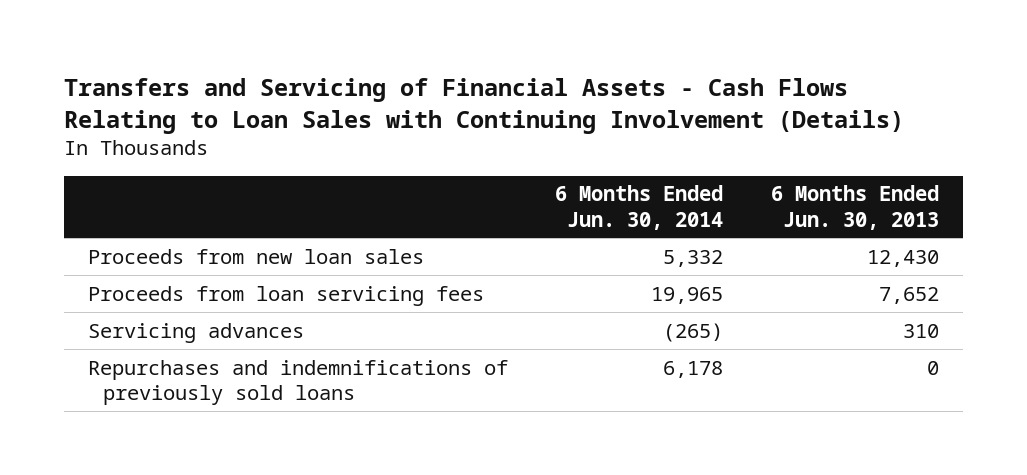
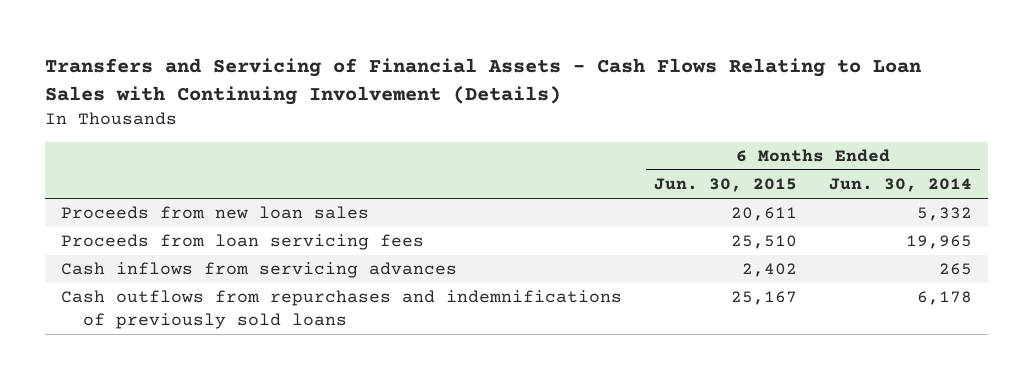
[770,185,939,230] 6 Months Ended Jun. 30, 2013 -> none
none -> [653,178,797,193] Jun. 30, 2015
[87,322,304,343] Servicing advances -> [60,262,457,279] Cash inflows from servicing advances
[663,322,724,342] (265) -> [938,263,972,276] 265
[87,359,508,405] Repurchases and indemnifications of previously sold loans -> [60,290,622,329] Cash outflows from repurchases and indemnifications of previously sold loans

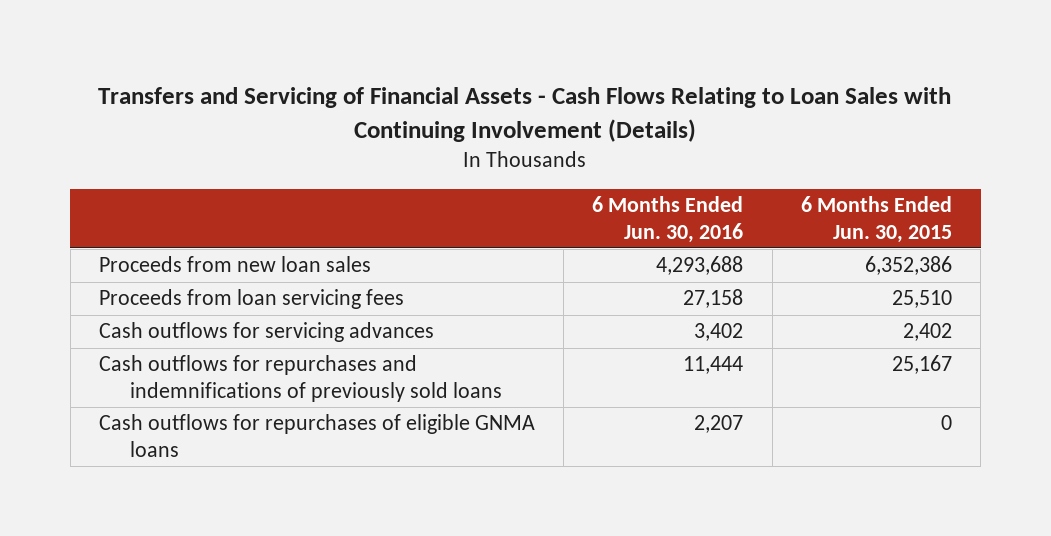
[828,178,972,193] Jun. 30, 2014 -> none
none -> [592,195,744,243] 6 Months Ended Jun. 30, 2016
[730,207,797,222] 20,611 -> [864,256,952,276] 6,352,386
[60,262,457,279] Cash inflows from servicing advances -> [99,322,435,343] Cash outflows for servicing advances
[60,290,622,329] Cash outflows from repurchases and indemnifications of previously sold loans -> [99,355,503,403] Cash outflows for repurchases and indemnifications of previously sold loans
none -> [99,414,536,458] Cash outflows for repurchases of eligible GNMA loans

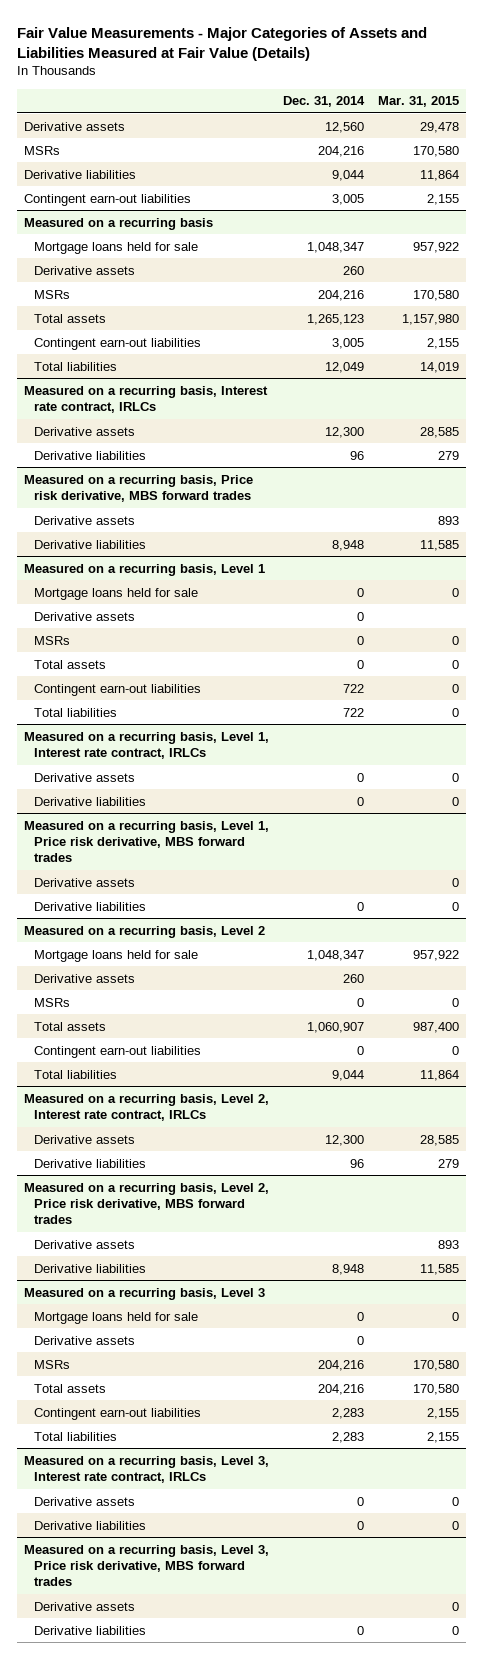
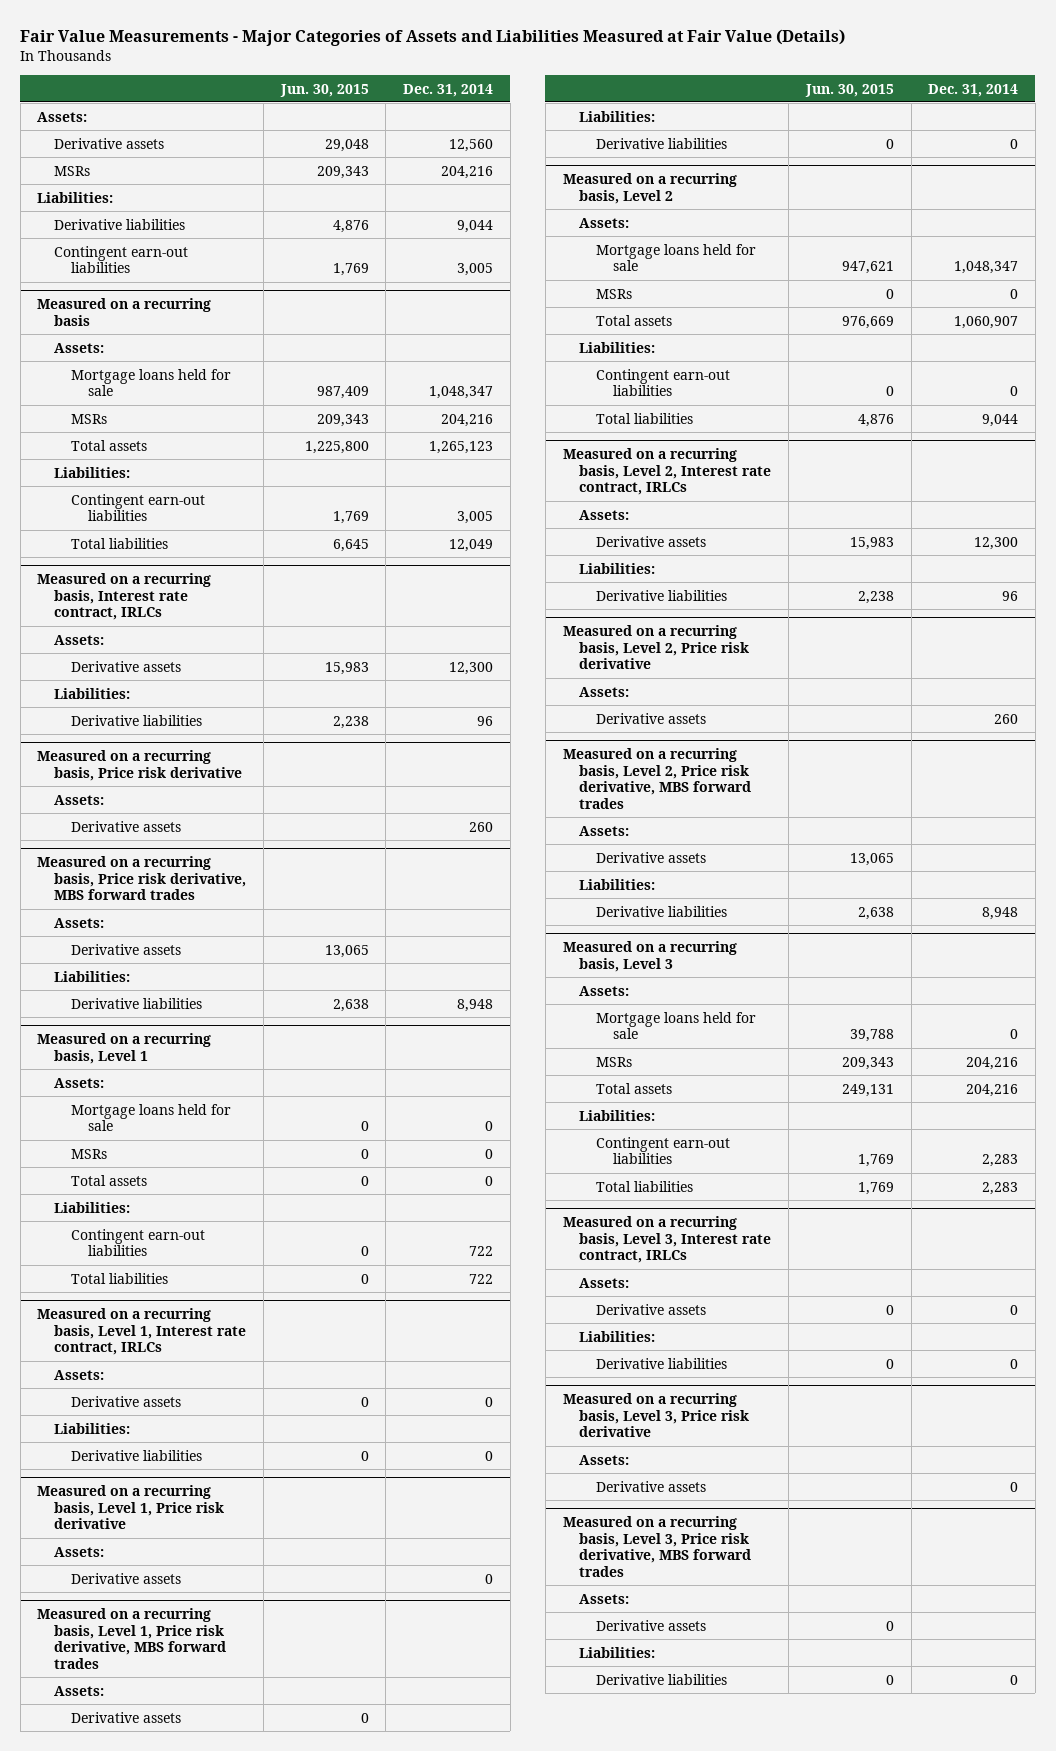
[378,96,460,108] Mar. 31, 2015 -> none
none -> [279,83,369,97] Jun. 30, 2015
none -> [37,111,88,122] Assets:
none -> [37,191,114,203] Liabilities:
none -> [54,342,105,353] Assets:
[34,265,136,275] Derivative assets -> none
none -> [54,466,131,478] Liabilities:
none -> [54,634,105,645] Assets:
none -> [54,687,131,699] Liabilities:
none -> [37,749,243,781] Measured on a recurring basis, Price risk derivative
none -> [54,794,105,805] Assets:
none -> [71,820,182,832] Derivative assets
none -> [54,917,105,928] Assets:
none -> [54,970,131,982] Liabilities:
none -> [54,1077,105,1088] Assets:
[34,611,136,621] Derivative assets -> none
none -> [54,1201,131,1213] Liabilities:
none -> [54,1369,105,1380] Assets:
none -> [54,1422,131,1434] Liabilities:
none -> [37,1484,225,1530] Measured on a recurring basis, Level 1, Price risk derivative
none -> [54,1546,105,1557] Assets:
none -> [71,1572,182,1584] Derivative assets
none -> [54,1685,105,1696] Assets:
none -> [579,110,656,122] Liabilities:
none -> [579,217,630,228] Assets:
[34,973,136,983] Derivative assets -> none
none -> [579,341,656,353] Liabilities:
none -> [579,509,630,520] Assets:
none -> [579,562,656,574] Liabilities:
none -> [562,624,750,670] Measured on a recurring basis, Level 2, Price risk derivative
none -> [579,686,630,697] Assets:
none -> [596,712,707,724] Derivative assets
none -> [579,825,630,836] Assets:
none -> [579,878,656,890] Liabilities:
none -> [579,985,630,996] Assets:
[34,1335,136,1345] Derivative assets -> none
none -> [579,1109,656,1121] Liabilities:
none -> [579,1277,630,1288] Assets:
none -> [579,1330,656,1342] Liabilities:
none -> [562,1392,750,1438] Measured on a recurring basis, Level 3, Price risk derivative
none -> [579,1454,630,1465] Assets:
none -> [596,1480,707,1492] Derivative assets
none -> [579,1593,630,1604] Assets:
none -> [579,1646,656,1658] Liabilities:

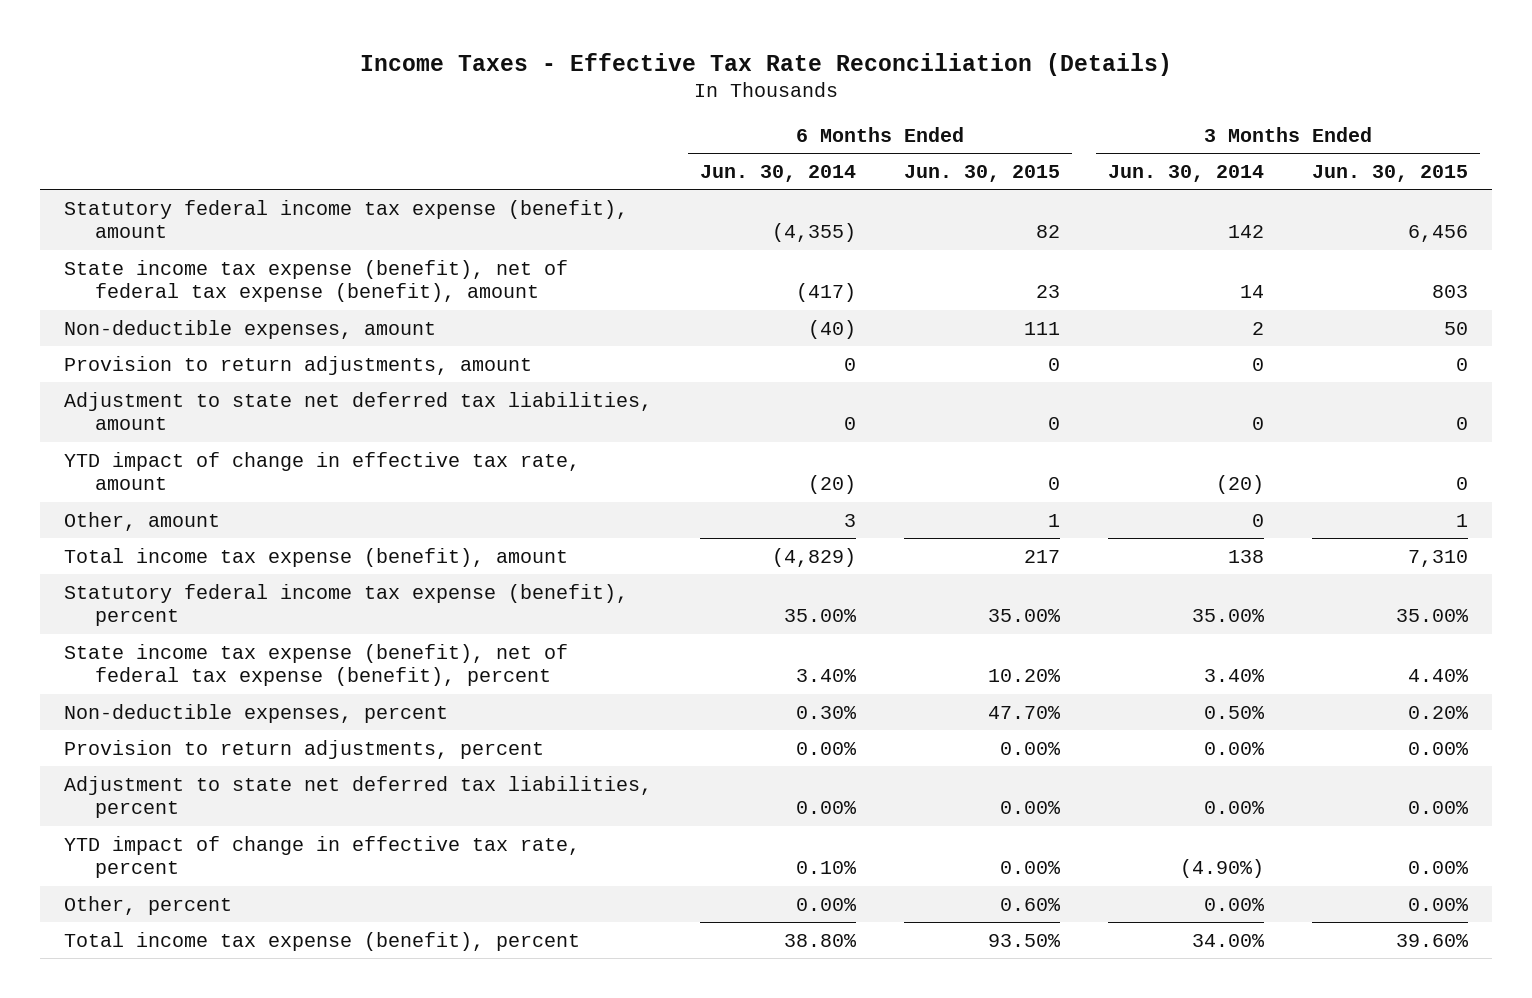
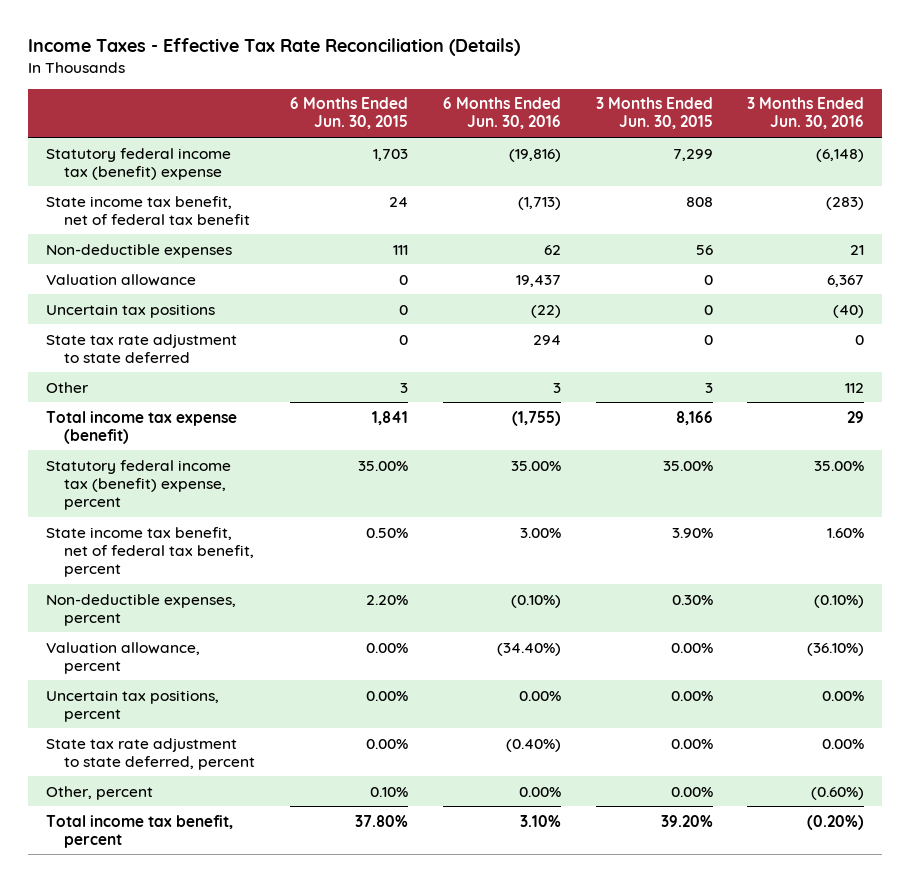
[700,164,857,182] Jun. 30, 2014 -> none
[1108,164,1265,182] Jun. 30, 2014 -> none
none -> [442,97,561,130] 6 Months Ended Jun. 30, 2016
none -> [747,97,865,130] 3 Months Ended Jun. 30, 2016
[63,355,532,375] Provision to return adjustments, amount -> none
[63,391,652,431] Adjustment to state net deferred tax liabilities, amount -> none
[63,739,544,759] Provision to return adjustments, percent -> none
[63,775,652,819] Adjustment to state net deferred tax liabilities, percent -> none
[63,199,628,239] Statutory federal income tax expense (benefit), amount -> [45,147,231,180] Statutory federal income tax (benefit) expense
[1036,225,1061,239] 82 -> [372,148,408,161] 1,703
[1408,225,1469,243] 6,456 -> [672,148,713,161] 7,299
[63,259,568,303] State income tax expense (benefit), net of federal tax expense (benefit), amount -> [45,195,250,225] State income tax benefit, net of federal tax benefit
[1036,285,1061,299] 23 -> [388,196,408,207] 24
[1432,285,1469,299] 803 -> [685,196,713,207] 808
[63,319,436,339] Non-deductible expenses, amount -> [45,243,232,258] Non-deductible expenses
[1444,321,1469,335] 50 -> [695,244,713,255] 56
none -> [45,273,196,286] Valuation allowance
none -> [45,303,215,318] Uncertain tax positions
[63,451,580,491] YTD impact of change in effective tax rate, amount -> [45,333,237,363] State tax rate adjustment to state deferred
[63,511,220,531] Other, amount -> [45,381,89,393] Other
[1048,513,1061,527] 1 -> [399,382,408,393] 3
[1456,513,1469,527] 1 -> [704,382,713,393] 3
[63,547,568,567] Total income tax expense (benefit), amount -> [45,410,237,444] Total income tax expense (benefit)
[1024,549,1061,563] 217 -> [371,410,408,425] 1,841
[1408,549,1469,567] 7,310 -> [675,410,713,425] 8,166
[63,583,628,627] Statutory federal income tax expense (benefit), percent -> [45,459,231,510] Statutory federal income tax (benefit) expense, percent
[63,643,568,687] State income tax expense (benefit), net of federal tax expense (benefit), percent -> [45,526,254,577] State income tax benefit, net of federal tax benefit, percent
[988,669,1062,683] 10.20% -> [365,527,408,538] 0.50%
[1408,669,1470,683] 4.40% -> [671,527,713,538] 3.90%
[988,705,1062,719] 47.70% -> [365,594,408,605] 2.20%
[1408,705,1470,719] 0.20% -> [671,594,713,605] 0.30%
none -> [45,641,200,674] Valuation allowance, percent
none -> [45,689,219,722] Uncertain tax positions, percent
[63,835,580,879] YTD impact of change in effective tax rate, percent -> [45,737,255,770] State tax rate adjustment to state deferred, percent
[1000,897,1062,911] 0.60% -> [369,786,408,797] 0.10%
[63,931,580,951] Total income tax expense (benefit), percent -> [45,814,233,848] Total income tax benefit, percent
[988,933,1062,947] 93.50% -> [354,814,408,827] 37.80%
[1396,933,1470,947] 39.60% -> [660,814,713,827] 39.20%

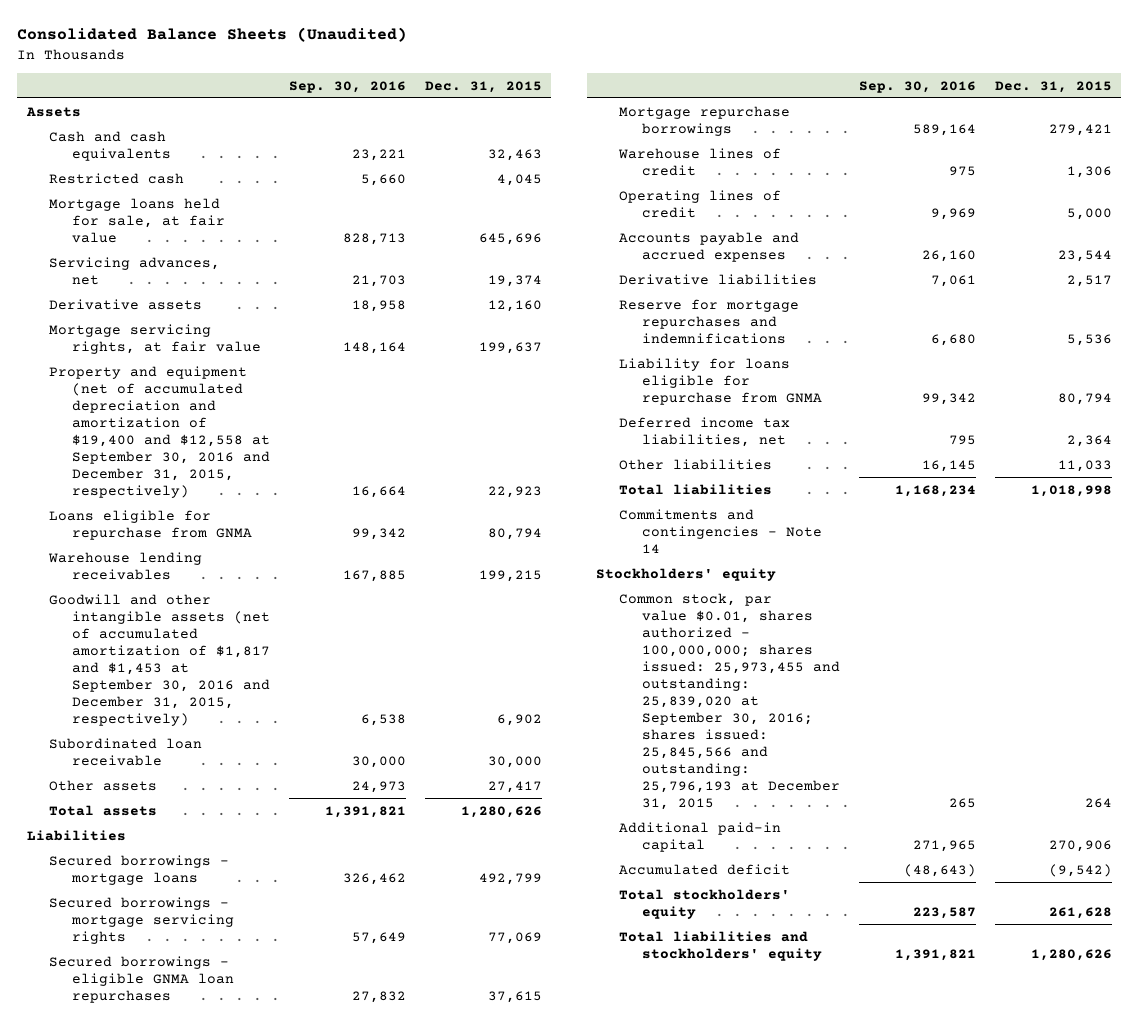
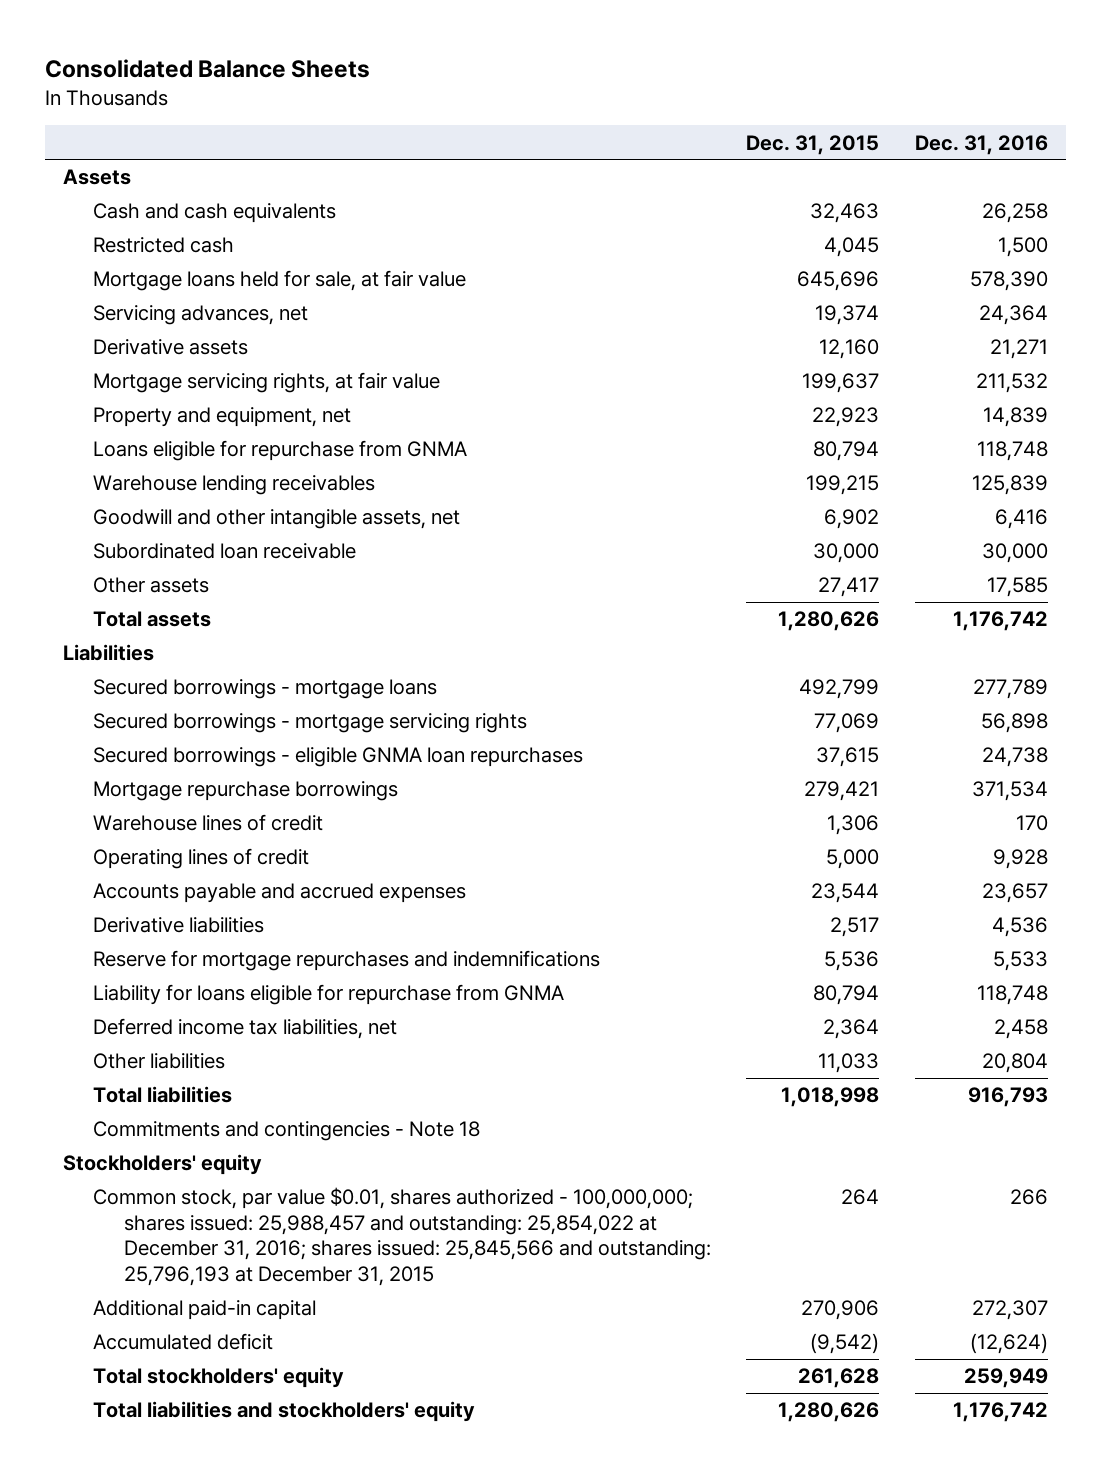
[17,27,408,43] Consolidated Balance Sheets (Unaudited) -> [45,59,371,79] Consolidated Balance Sheets
[289,80,407,93] Sep. 30, 2016 -> none
none -> [915,134,1049,155] Dec. 31, 2016
[49,365,271,498] Property and equipment (net of accumulated depreciation and amortization of $19,400 and $12,558 at September 30, 2016 and December 31, 2015, respectively) -> [93,407,352,428] Property and equipment, net
[49,593,271,726] Goodwill and other intangible assets (net of accumulated amortization of $1,817 and $1,453 at September 30, 2016 and December 31, 2015, respectively) -> [93,509,461,530] Goodwill and other intangible assets, net
[619,508,823,553] Commitments and contingencies - Note 14 -> [93,1121,481,1142] Commitments and contingencies - Note 18
[619,592,841,810] Common stock, par value $0.01, shares authorized - 100,000,000; shares issued: 25,973,455 and outstanding: 25,839,020 at September 30, 2016; shares issued: 25,845,566 and outstanding: 25,796,193 at December 31, 2015 -> [93,1187,711,1287] Common stock, par value $0.01, shares authorized - 100,000,000; shares issued: 25,988,457 and outstanding: 25,854,022 at December 31, 2016; shares issued: 25,845,566 and outstanding: 25,796,193 at December 31, 2015

